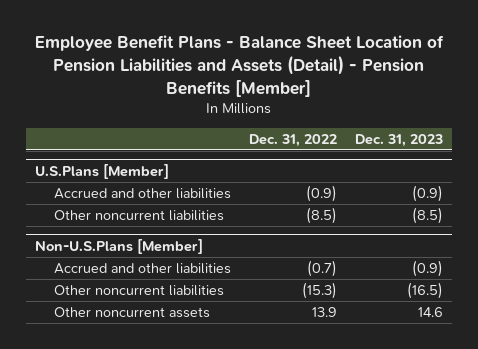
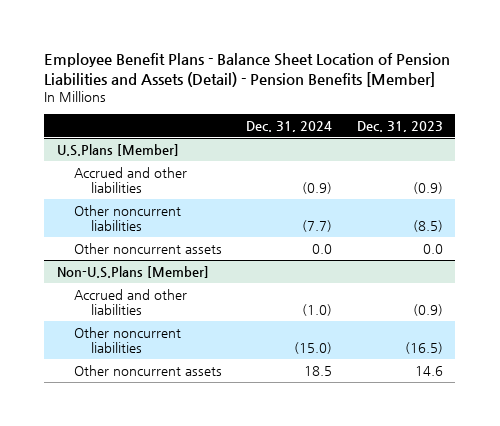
[248,133,337,147] Dec. 31, 2022 -> none
none -> [246,120,333,132] Dec. 31, 2024
none -> [74,242,223,254] Other noncurrent assets

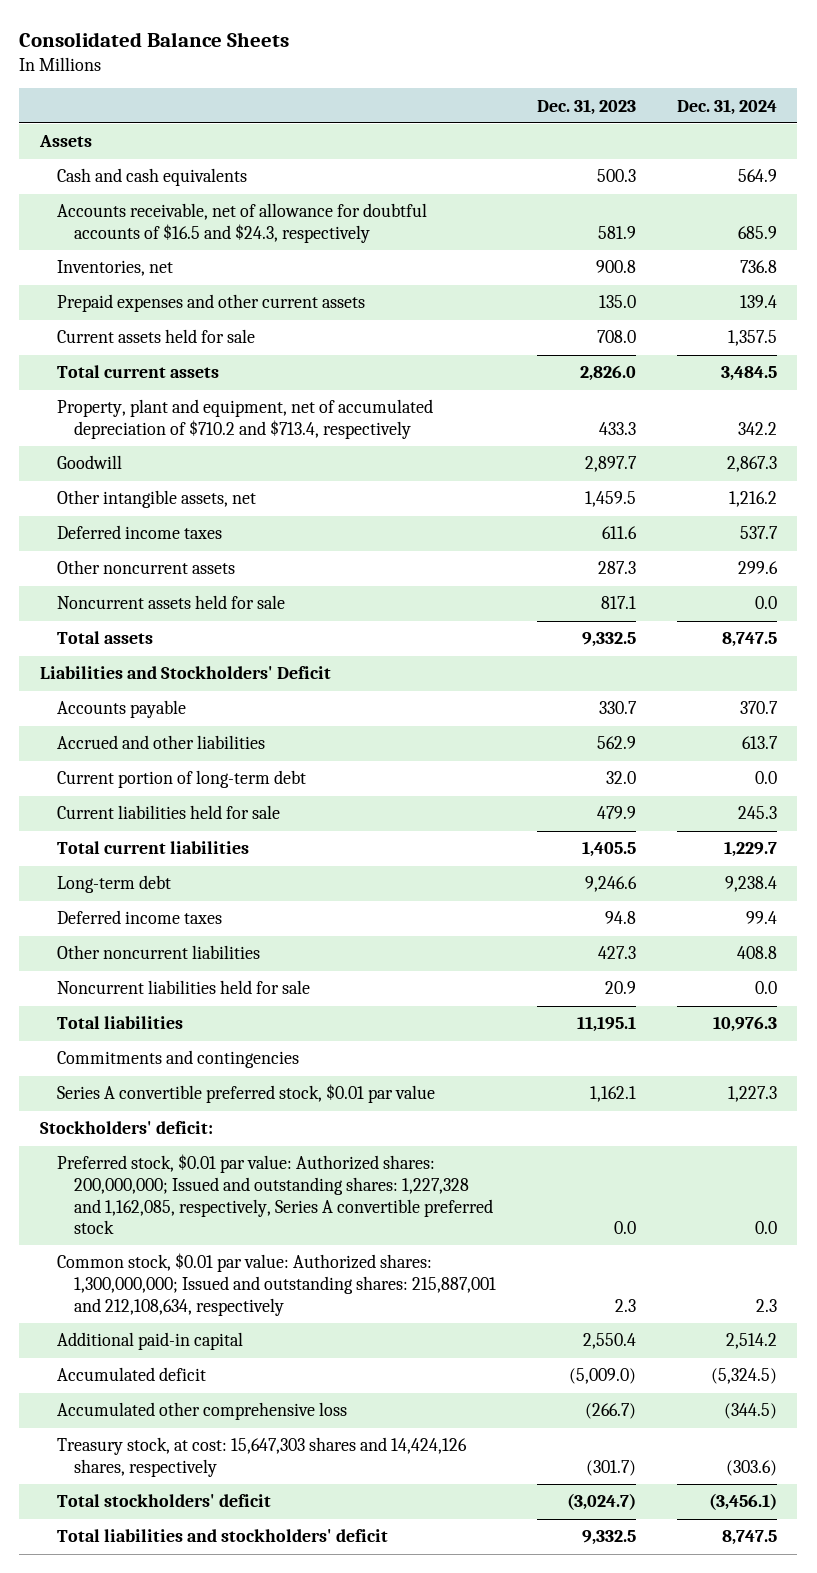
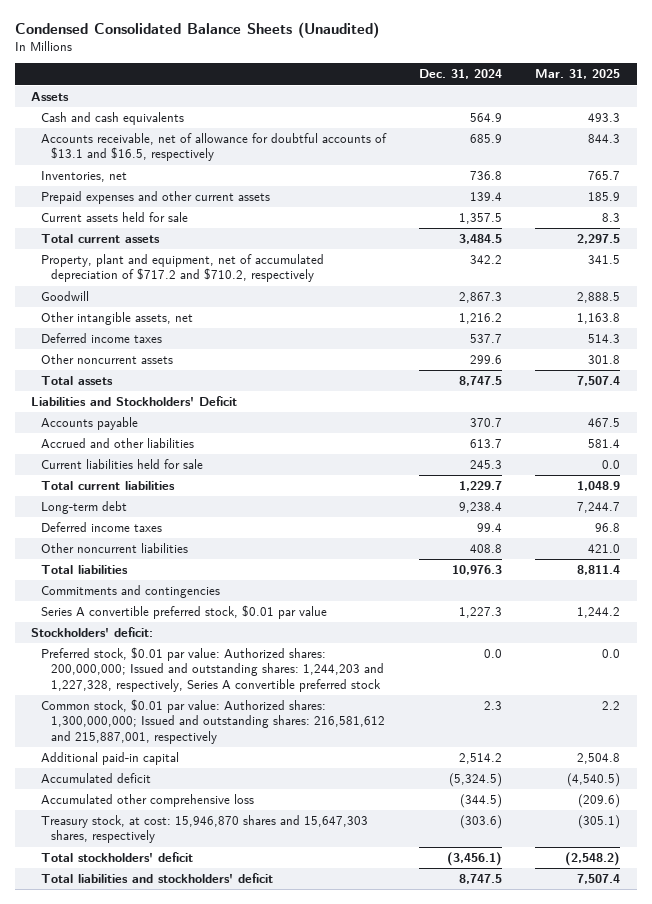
[19,31,290,47] Consolidated Balance Sheets -> [14,22,379,39] Condensed Consolidated Balance Sheets (Unaudited)
[536,98,636,115] Dec. 31, 2023 -> none
none -> [535,69,621,80] Mar. 31, 2025
[56,203,427,243] Accounts receivable, net of allowance for doubtful accounts of $16.5 and $24.3, respectively -> [41,132,388,162] Accounts receivable, net of allowance for doubtful accounts of $13.1 and $16.5, respectively
[56,399,433,439] Property, plant and equipment, net of accumulated depreciation of $710.2 and $713.4, respectively -> [41,253,325,283] Property, plant and equipment, net of accumulated depreciation of $717.2 and $710.2, respectively
[56,595,285,610] Noncurrent assets held for sale -> none
[56,770,306,789] Current portion of long-term debt -> none
[56,980,310,995] Noncurrent liabilities held for sale -> none
[56,1154,493,1235] Preferred stock, $0.01 par value: Authorized shares: 200,000,000; Issued and outstanding shares: 1,227,328 and 1,162,085, respectively, Series A convertible preferred stock -> [41,646,384,692] Preferred stock, $0.01 par value: Authorized shares: 200,000,000; Issued and outstanding shares: 1,244,203 and 1,227,328, respectively, Series A convertible preferred stock
[56,1253,496,1316] Common stock, $0.01 par value: Authorized shares: 1,300,000,000; Issued and outstanding shares: 215,887,001 and 212,108,634, respectively -> [41,698,385,744] Common stock, $0.01 par value: Authorized shares: 1,300,000,000; Issued and outstanding shares: 216,581,612 and 215,887,001, respectively
[56,1437,467,1477] Treasury stock, at cost: 15,647,303 shares and 14,424,126 shares, respectively -> [41,814,369,844] Treasury stock, at cost: 15,946,870 shares and 15,647,303 shares, respectively

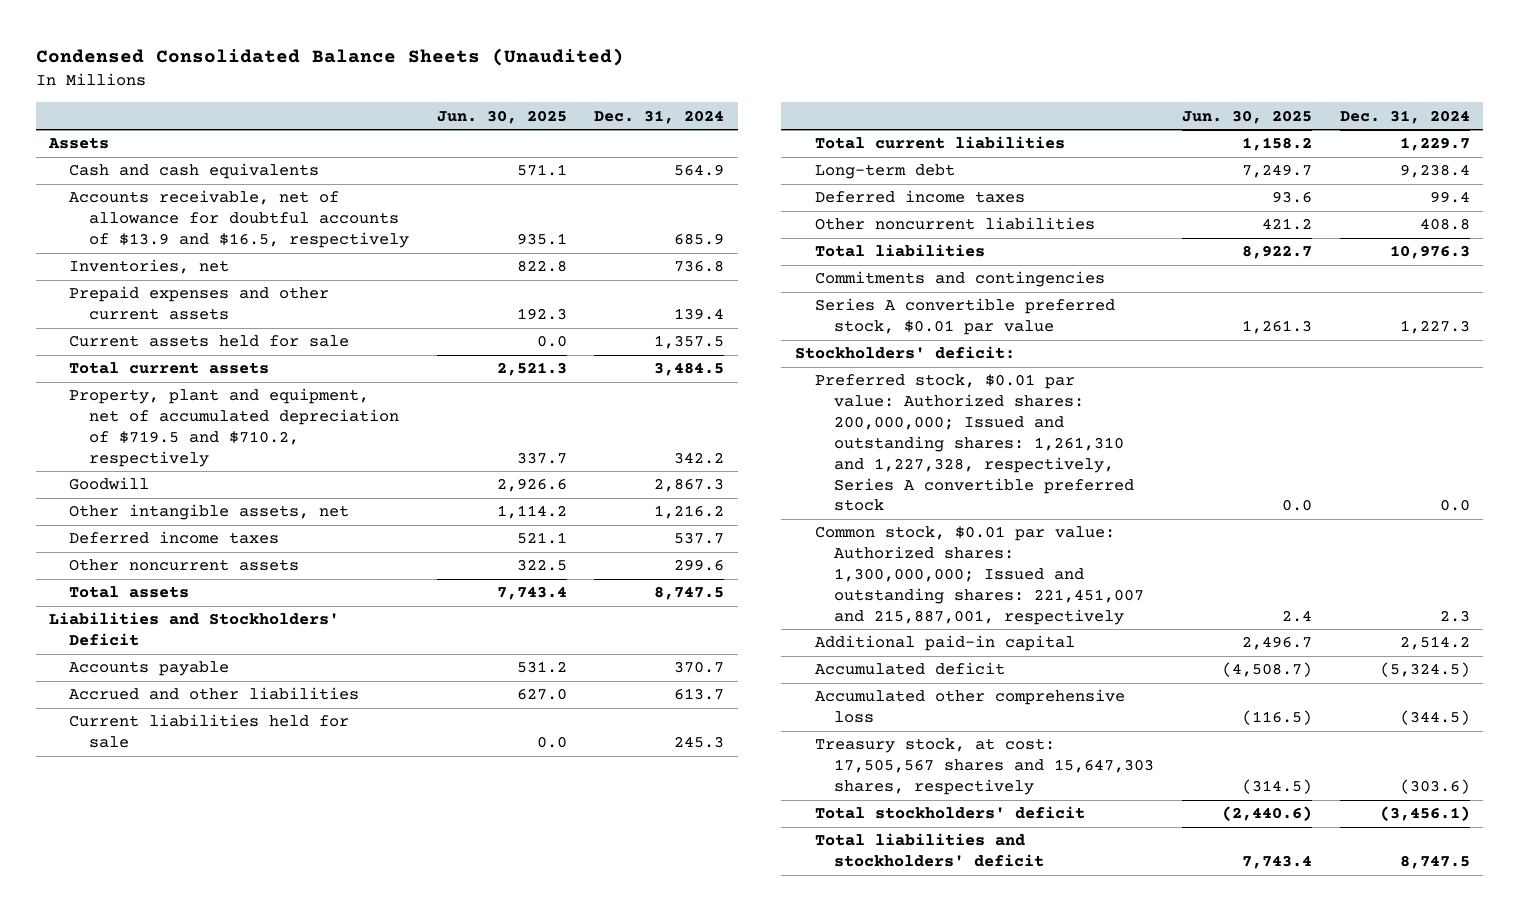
[535,69,621,80] Mar. 31, 2025 -> none
none -> [436,109,567,124] Jun. 30, 2025
[41,132,388,162] Accounts receivable, net of allowance for doubtful accounts of $13.1 and $16.5, respectively -> [69,190,410,249] Accounts receivable, net of allowance for doubtful accounts of $13.9 and $16.5, respectively
[41,253,325,283] Property, plant and equipment, net of accumulated depreciation of $717.2 and $710.2, respectively -> [69,388,400,467] Property, plant and equipment, net of accumulated depreciation of $719.5 and $710.2, respectively
[41,646,384,692] Preferred stock, $0.01 par value: Authorized shares: 200,000,000; Issued and outstanding shares: 1,244,203 and 1,227,328, respectively, Series A convertible preferred stock -> [814,374,1135,512] Preferred stock, $0.01 par value: Authorized shares: 200,000,000; Issued and outstanding shares: 1,261,310 and 1,227,328, respectively, Series A convertible preferred stock
[41,698,385,744] Common stock, $0.01 par value: Authorized shares: 1,300,000,000; Issued and outstanding shares: 216,581,612 and 215,887,001, respectively -> [814,526,1145,625] Common stock, $0.01 par value: Authorized shares: 1,300,000,000; Issued and outstanding shares: 221,451,007 and 215,887,001, respectively
[41,814,369,844] Treasury stock, at cost: 15,946,870 shares and 15,647,303 shares, respectively -> [814,738,1155,796] Treasury stock, at cost: 17,505,567 shares and 15,647,303 shares, respectively

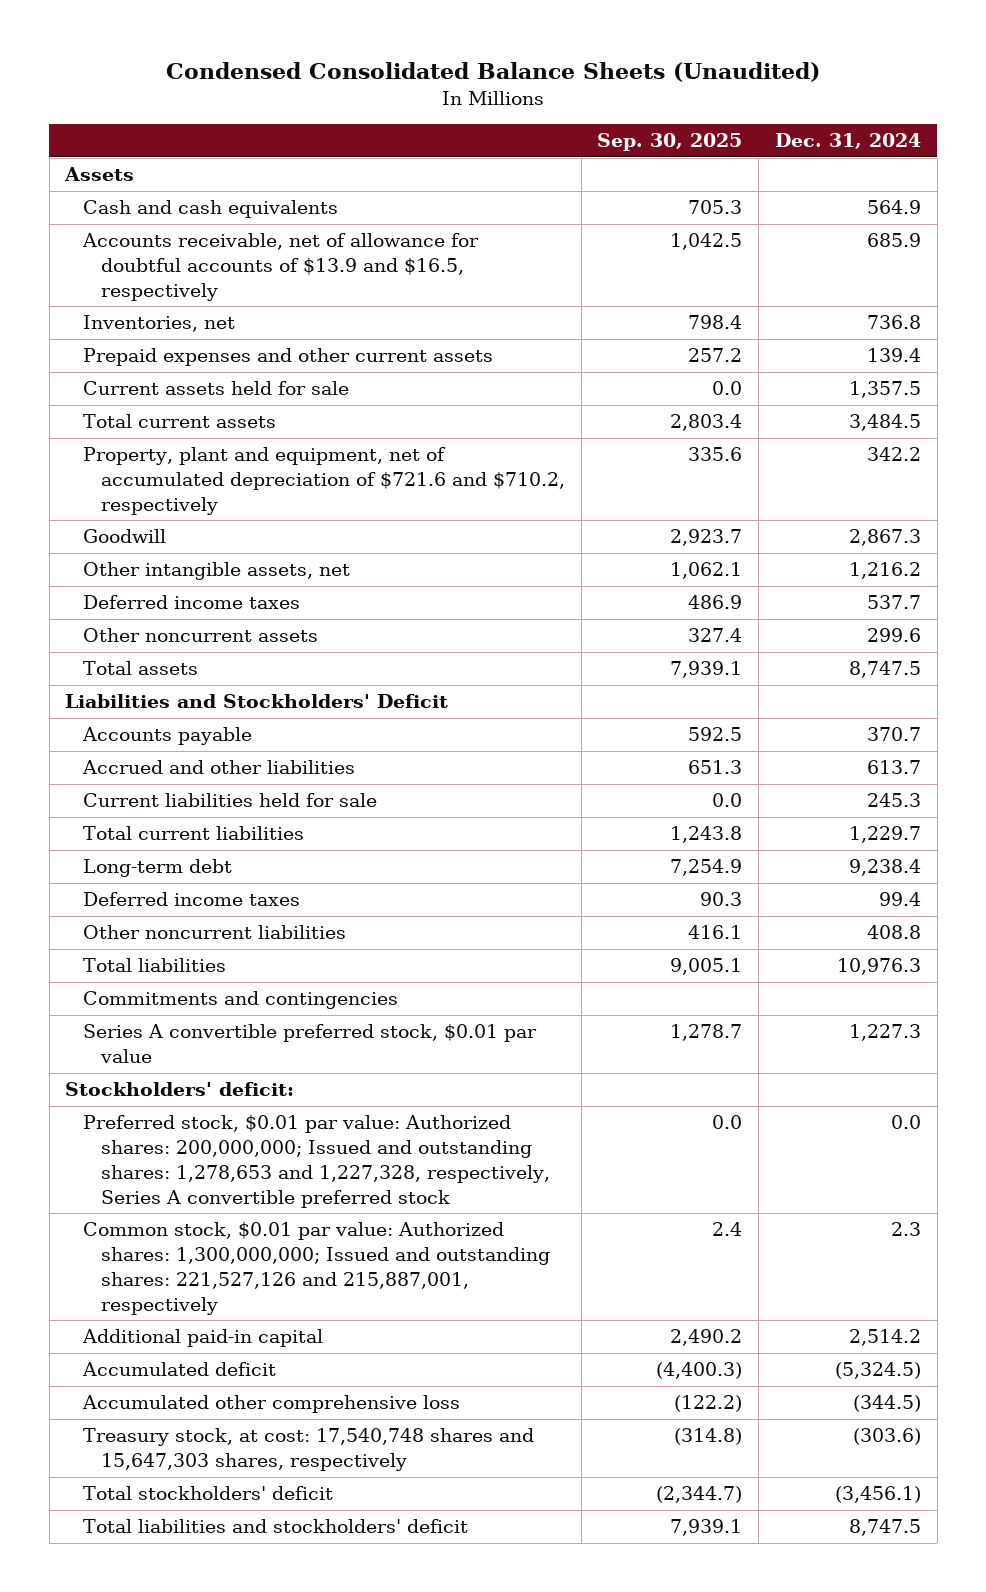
[436,109,567,124] Jun. 30, 2025 -> none
none -> [597,133,743,152] Sep. 30, 2025
[69,388,400,467] Property, plant and equipment, net of accumulated depreciation of $719.5 and $710.2, respectively -> [83,447,565,515] Property, plant and equipment, net of accumulated depreciation of $721.6 and $710.2, respectively
[814,374,1135,512] Preferred stock, $0.01 par value: Authorized shares: 200,000,000; Issued and outstanding shares: 1,261,310 and 1,227,328, respectively, Series A convertible preferred stock -> [83,1115,550,1208] Preferred stock, $0.01 par value: Authorized shares: 200,000,000; Issued and outstanding shares: 1,278,653 and 1,227,328, respectively, Series A convertible preferred stock
[814,526,1145,625] Common stock, $0.01 par value: Authorized shares: 1,300,000,000; Issued and outstanding shares: 221,451,007 and 215,887,001, respectively -> [83,1222,550,1315] Common stock, $0.01 par value: Authorized shares: 1,300,000,000; Issued and outstanding shares: 221,527,126 and 215,887,001, respectively
[814,738,1155,796] Treasury stock, at cost: 17,505,567 shares and 15,647,303 shares, respectively -> [83,1428,535,1472] Treasury stock, at cost: 17,540,748 shares and 15,647,303 shares, respectively

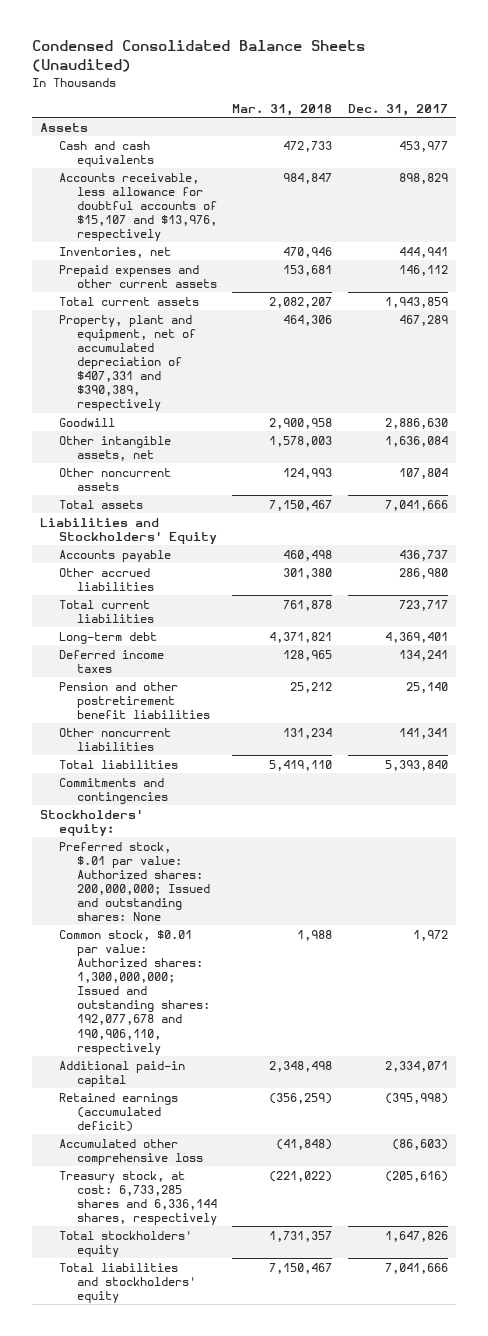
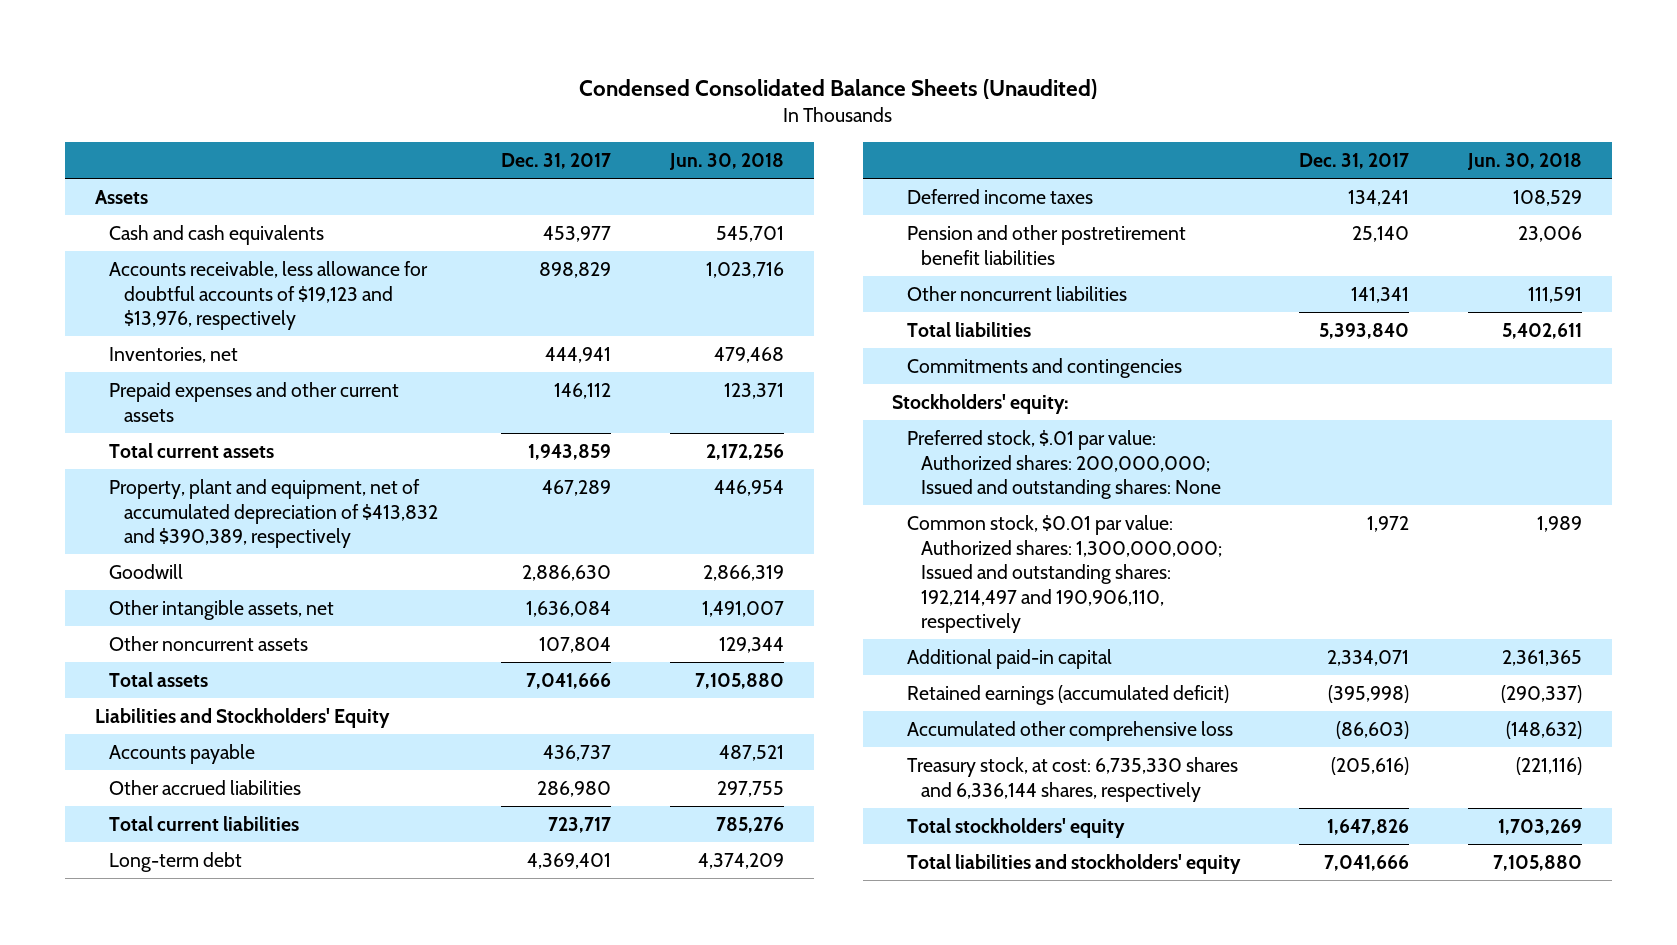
[232,103,333,116] Mar. 31, 2018 -> none
none -> [669,152,785,170] Jun. 30, 2018
[58,172,217,242] Accounts receivable, less allowance for doubtful accounts of $15,107 and $13,976, respectively -> [109,261,429,331] Accounts receivable, less allowance for doubtful accounts of $19,123 and $13,976, respectively
[58,314,196,412] Property, plant and equipment, net of accumulated depreciation of $407,331 and $390,389, respectively -> [109,479,438,549] Property, plant and equipment, net of accumulated depreciation of $413,832 and $390,389, respectively
[58,929,210,1055] Common stock, $0.01 par value: Authorized shares: 1,300,000,000; Issued and outstanding shares: 192,077,678 and 190,906,110, respectively -> [906,515,1223,634] Common stock, $0.01 par value: Authorized shares: 1,300,000,000; Issued and outstanding shares: 192,214,497 and 190,906,110, respectively
[58,1170,217,1225] Treasury stock, at cost: 6,733,285 shares and 6,336,144 shares, respectively -> [906,757,1238,802] Treasury stock, at cost: 6,735,330 shares and 6,336,144 shares, respectively

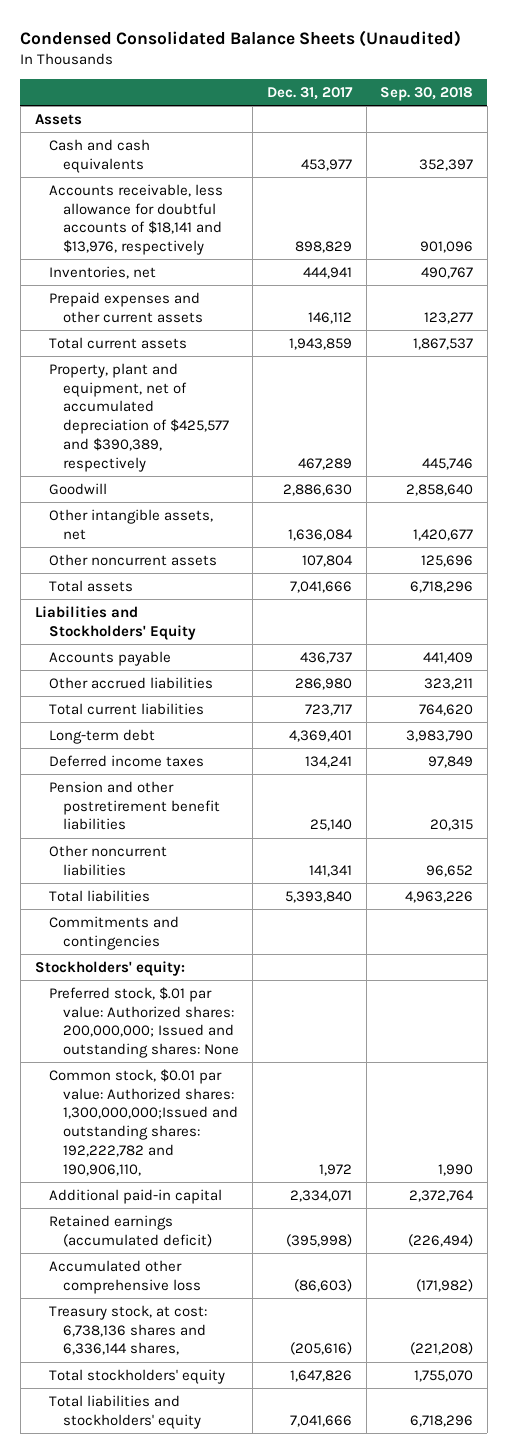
[669,152,785,170] Jun. 30, 2018 -> none
none -> [380,86,474,101] Sep. 30, 2018
[109,261,429,331] Accounts receivable, less allowance for doubtful accounts of $19,123 and $13,976, respectively -> [48,183,223,256] Accounts receivable, less allowance for doubtful accounts of $18,141 and $13,976, respectively
[109,479,438,549] Property, plant and equipment, net of accumulated depreciation of $413,832 and $390,389, respectively -> [48,362,229,472] Property, plant and equipment, net of accumulated depreciation of $425,577 and $390,389, respectively
[906,515,1223,634] Common stock, $0.01 par value: Authorized shares: 1,300,000,000; Issued and outstanding shares: 192,214,497 and 190,906,110, respectively -> [48,1068,238,1176] Common stock, $0.01 par value: Authorized shares: 1,300,000,000;Issued and outstanding shares: 192,222,782 and 190,906,110,
[906,757,1238,802] Treasury stock, at cost: 6,735,330 shares and 6,336,144 shares, respectively -> [48,1304,207,1356] Treasury stock, at cost: 6,738,136 shares and 6,336,144 shares,

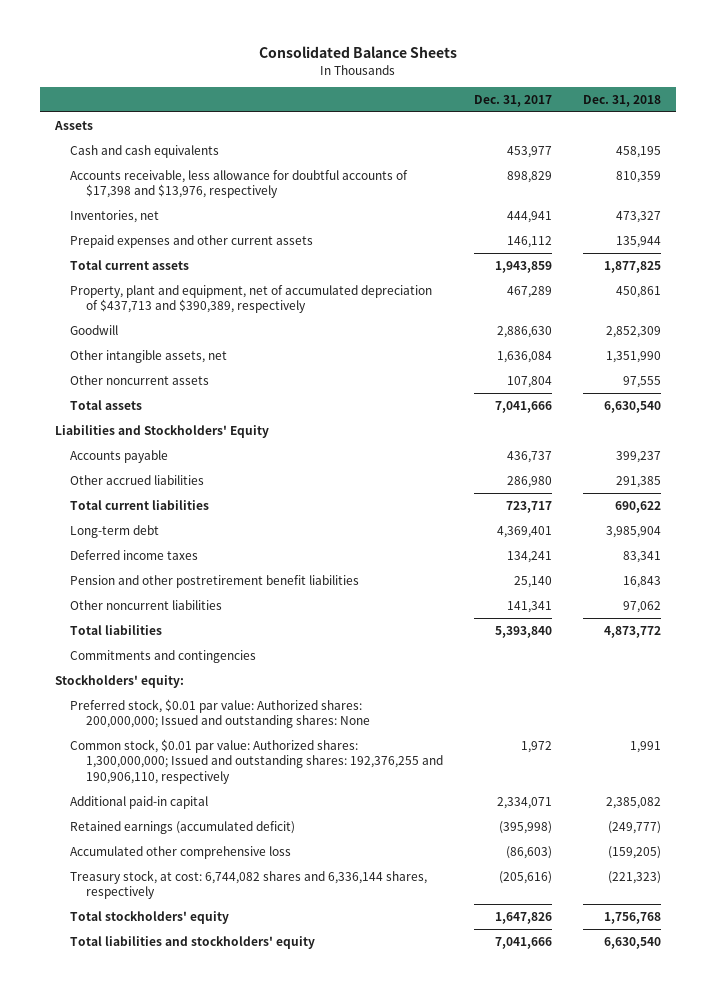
[20,29,462,47] Condensed Consolidated Balance Sheets (Unaudited) -> [258,46,457,59] Consolidated Balance Sheets
[380,86,474,101] Sep. 30, 2018 -> none
none -> [582,94,661,107] Dec. 31, 2018
[48,183,223,256] Accounts receivable, less allowance for doubtful accounts of $18,141 and $13,976, respectively -> [70,169,409,199] Accounts receivable, less allowance for doubtful accounts of $17,398 and $13,976, respectively
[48,362,229,472] Property, plant and equipment, net of accumulated depreciation of $425,577 and $390,389, respectively -> [70,284,433,314] Property, plant and equipment, net of accumulated depreciation of $437,713 and $390,389, respectively
[48,986,239,1059] Preferred stock, $.01 par value: Authorized shares: 200,000,000; Issued and outstanding shares: None -> [70,698,370,729] Preferred stock, $0.01 par value: Authorized shares: 200,000,000; Issued and outstanding shares: None
[48,1068,238,1176] Common stock, $0.01 par value: Authorized shares: 1,300,000,000;Issued and outstanding shares: 192,222,782 and 190,906,110, -> [70,738,443,784] Common stock, $0.01 par value: Authorized shares: 1,300,000,000; Issued and outstanding shares: 192,376,255 and 190,906,110, respectively
[48,1304,207,1356] Treasury stock, at cost: 6,738,136 shares and 6,336,144 shares, -> [70,869,428,900] Treasury stock, at cost: 6,744,082 shares and 6,336,144 shares, respectively

